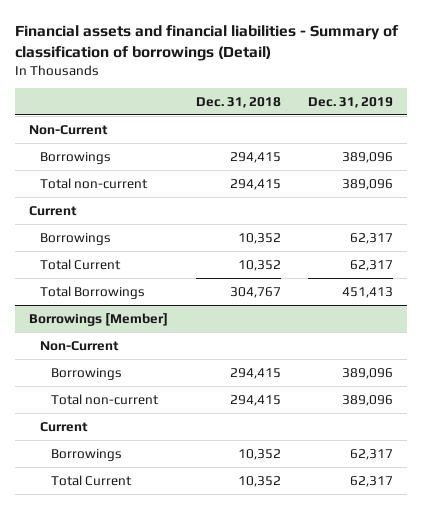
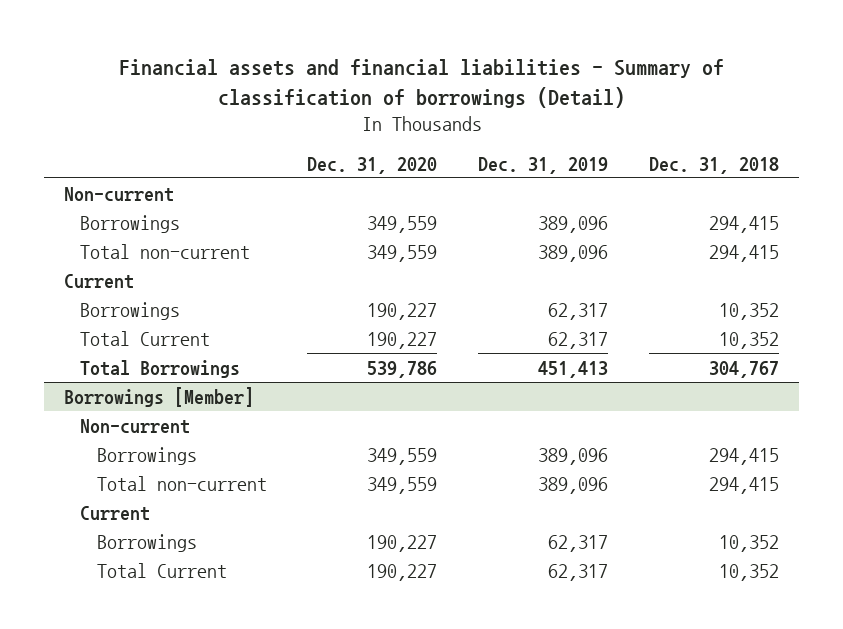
none -> [307,156,438,174] Dec. 31, 2020
[28,124,108,135] Non-Current -> [64,186,175,202] Non-current
[39,340,119,351] Non-Current -> [80,418,191,434] Non-current

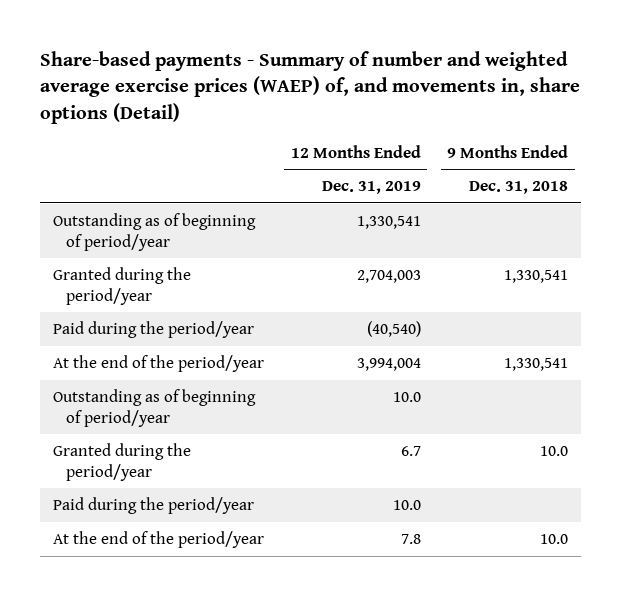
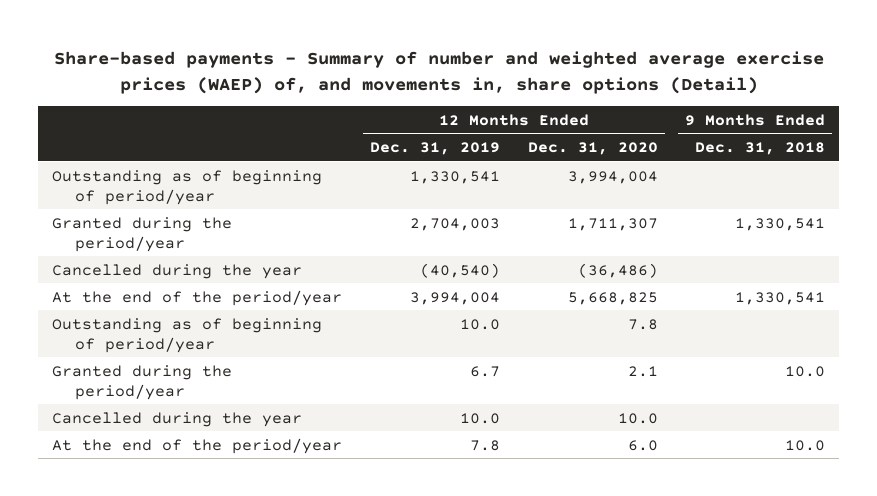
none -> [527,141,658,155] Dec. 31, 2020
[53,321,255,339] Paid during the period/year -> [52,263,303,279] Cancelled during the year
[53,497,255,515] Paid during the period/year -> [52,411,303,427] Cancelled during the year

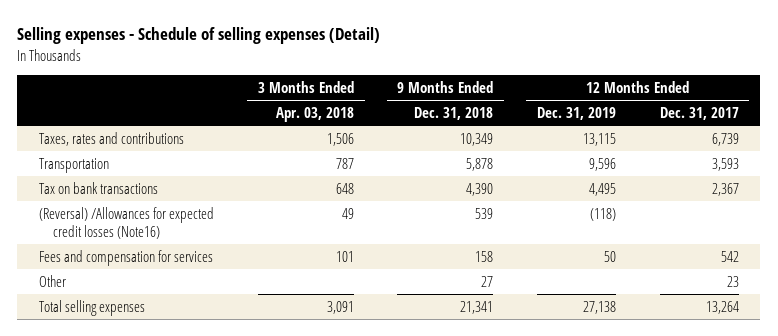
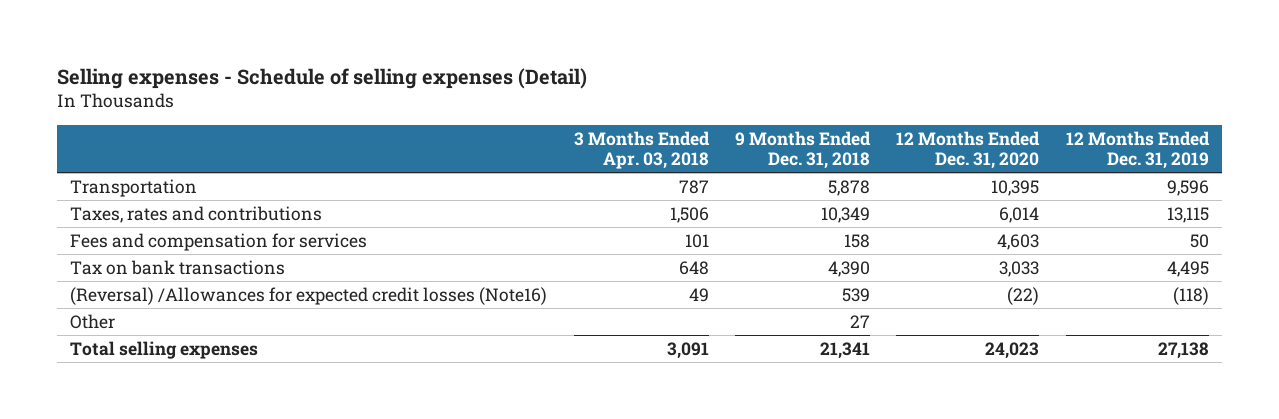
[659,107,739,121] Dec. 31, 2017 -> none
none -> [896,130,1041,170] 12 Months Ended Dec. 31, 2020
[39,131,185,146] Taxes, rates and contributions -> [70,205,323,223] Taxes, rates and contributions
[39,249,214,266] Fees and compensation for services -> [70,232,368,251] Fees and compensation for services

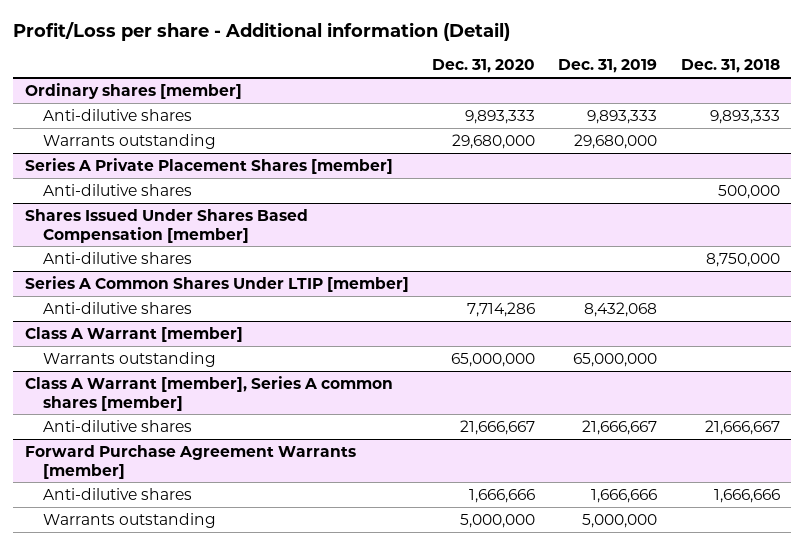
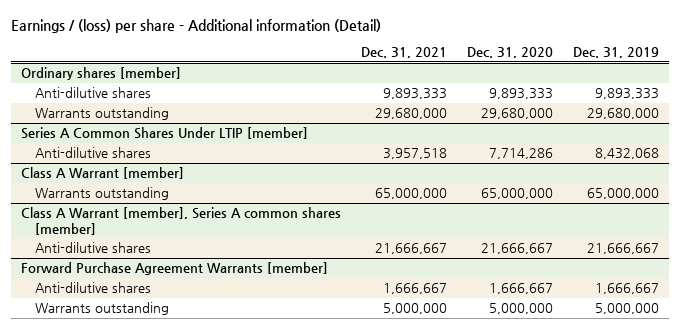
[12,22,510,42] Profit/Loss per share - Additional information (Detail) -> [10,18,381,33] Earnings / (loss) per share - Additional information (Detail)
[680,59,780,74] Dec. 31, 2018 -> none
none -> [360,47,447,59] Dec. 31, 2021
[24,157,393,174] Series A Private Placement Shares [member] -> none
[42,183,192,196] Anti-dilutive shares -> none
[24,208,308,243] Shares Issued Under Shares Based Compensation [member] -> none
[42,251,192,264] Anti-dilutive shares -> none
[468,488,535,503] 1,666,666 -> [488,283,553,295] 1,666,667
[591,488,658,503] 1,666,666 -> [594,283,659,295] 1,666,667

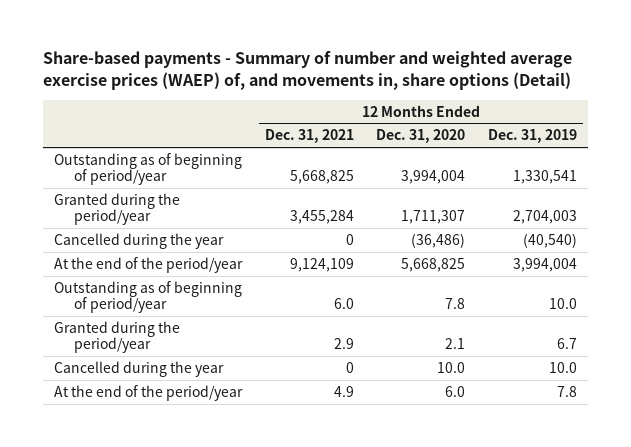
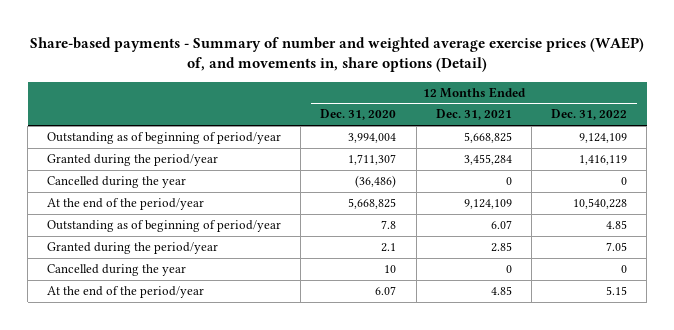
[487,129,577,144] Dec. 31, 2019 -> none
none -> [551,109,628,121] Dec. 31, 2022
[333,297,354,309] 6.0 -> [490,220,512,230] 6.07
[333,337,354,349] 2.9 -> [490,242,512,253] 2.85
[437,361,466,373] 10.0 -> [384,265,397,274] 10
[333,385,354,397] 4.9 -> [490,286,512,296] 4.85
[445,385,466,397] 6.0 -> [375,286,397,296] 6.07

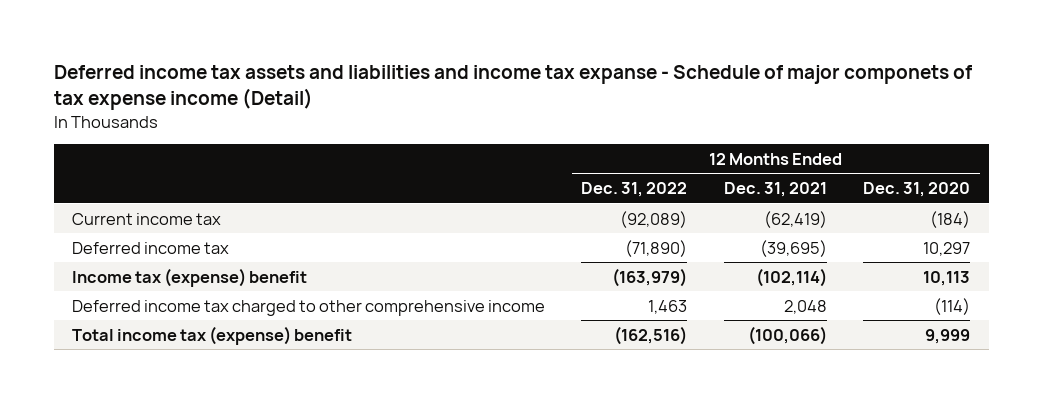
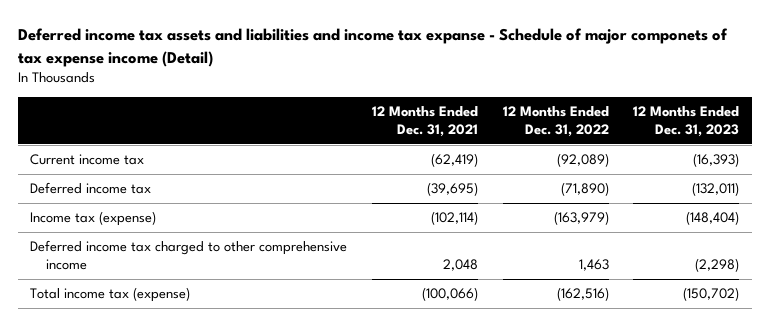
[863,182,971,198] Dec. 31, 2020 -> none
none -> [633,105,740,138] 12 Months Ended Dec. 31, 2023
[71,267,307,287] Income tax (expense) benefit -> [30,211,157,227] Income tax (expense)
[71,325,352,345] Total income tax (expense) benefit -> [30,287,191,303] Total income tax (expense)

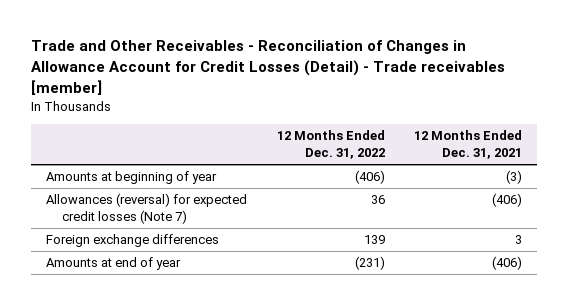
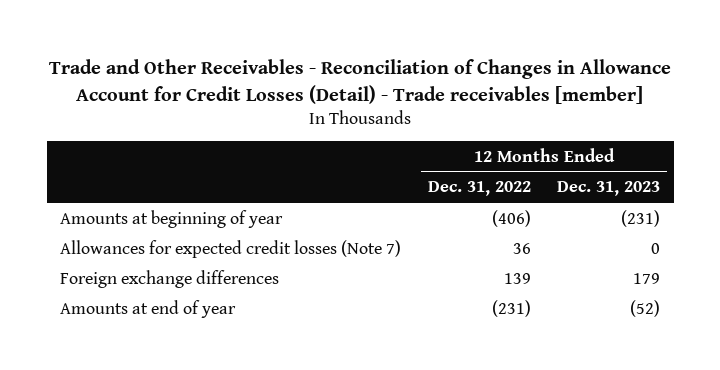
[414,130,523,160] 12 Months Ended Dec. 31, 2021 -> none
none -> [557,181,661,197] Dec. 31, 2023
[45,193,247,225] Allowances (reversal) for expected credit losses (Note 7) -> [60,239,402,258] Allowances for expected credit losses (Note 7)

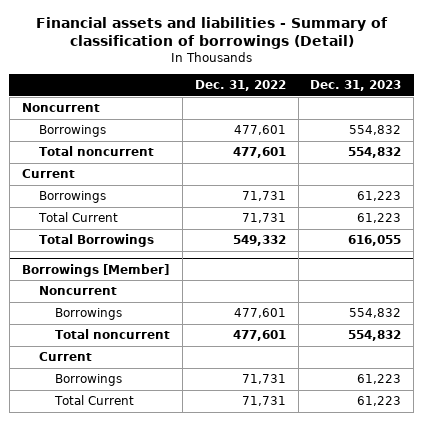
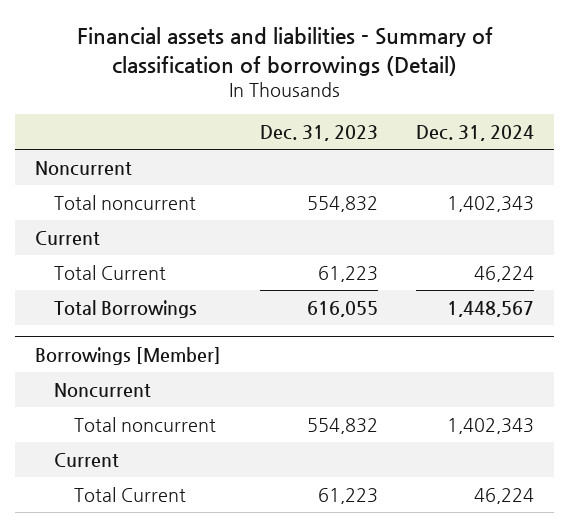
[194,79,286,91] Dec. 31, 2022 -> none
none -> [416,124,535,141] Dec. 31, 2024
[38,125,106,138] Borrowings -> none
[38,191,106,204] Borrowings -> none
[55,308,123,321] Borrowings -> none
[55,374,123,387] Borrowings -> none

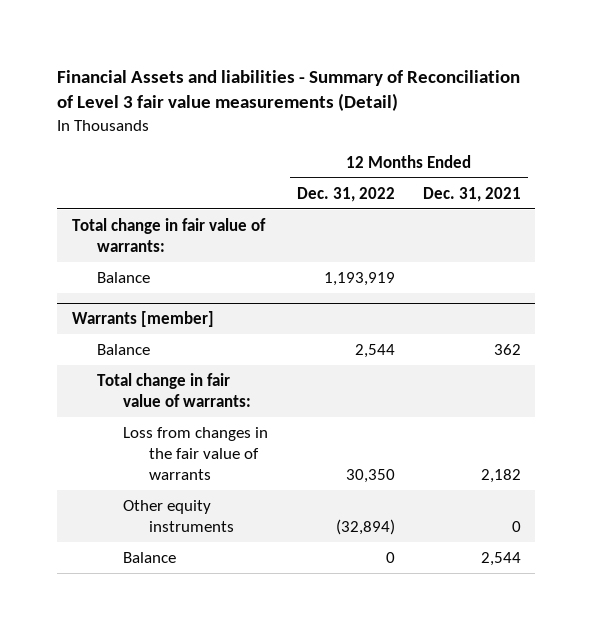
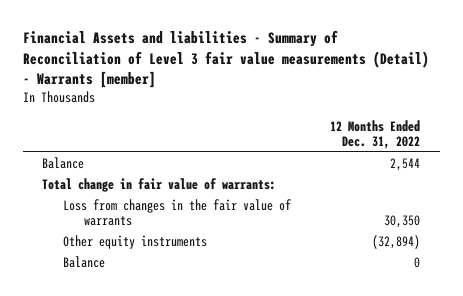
[57,69,521,112] Financial Assets and liabilities - Summary of Reconciliation of Level 3 fair value measurements (Detail) -> [22,30,429,89] Financial Assets and liabilities - Summary of Reconciliation of Level 3 fair value measurements (Detail) - Warrants [member]
[423,186,522,202] Dec. 31, 2021 -> none
[71,217,266,252] Total change in fair value of warrants: -> none
[97,271,151,283] Balance -> none
[71,311,214,328] Warrants [member] -> none

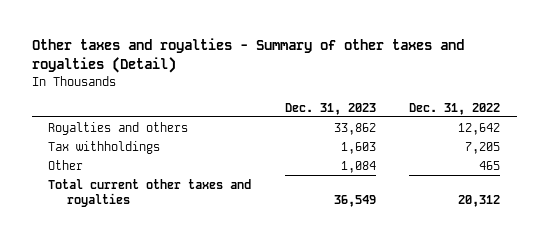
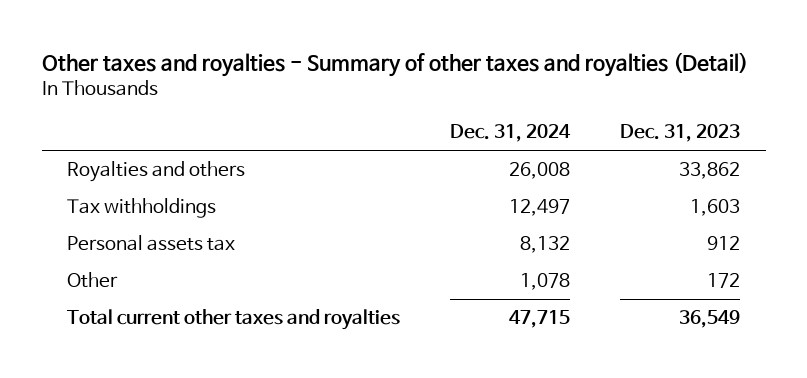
[409,102,501,115] Dec. 31, 2022 -> none
none -> [450,124,572,143] Dec. 31, 2024
none -> [67,235,236,252] Personal assets tax
[340,160,376,173] 1,084 -> [707,273,741,289] 172

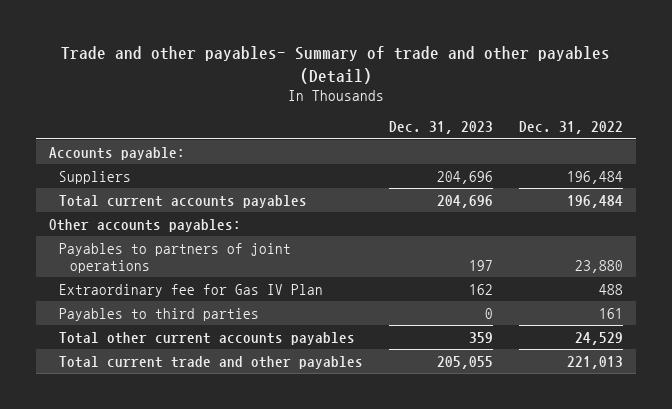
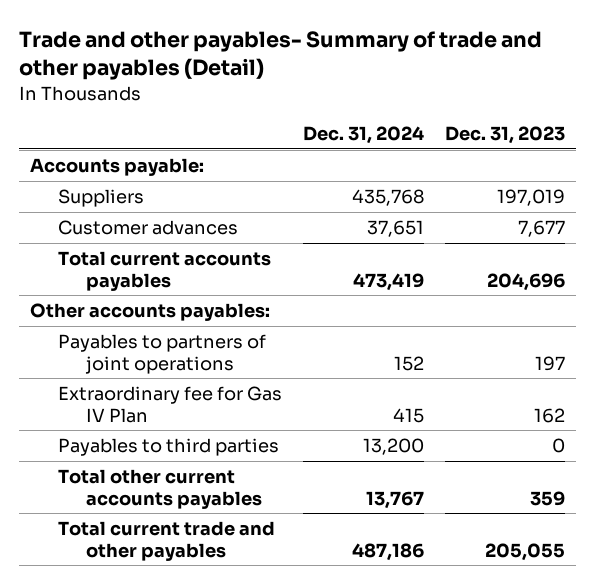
[519,121,624,135] Dec. 31, 2022 -> none
none -> [302,126,424,145] Dec. 31, 2024
[437,170,494,184] 204,696 -> [497,189,566,207] 197,019
none -> [57,220,238,236] Customer advances

